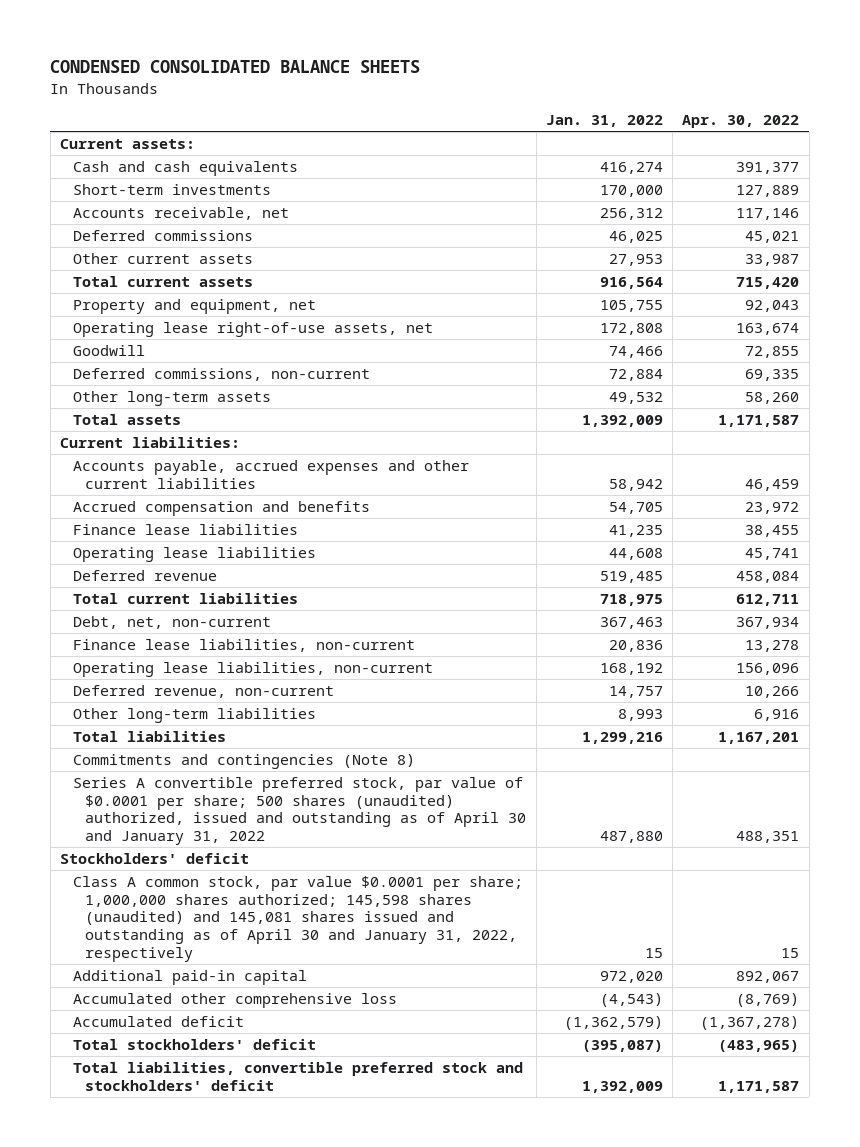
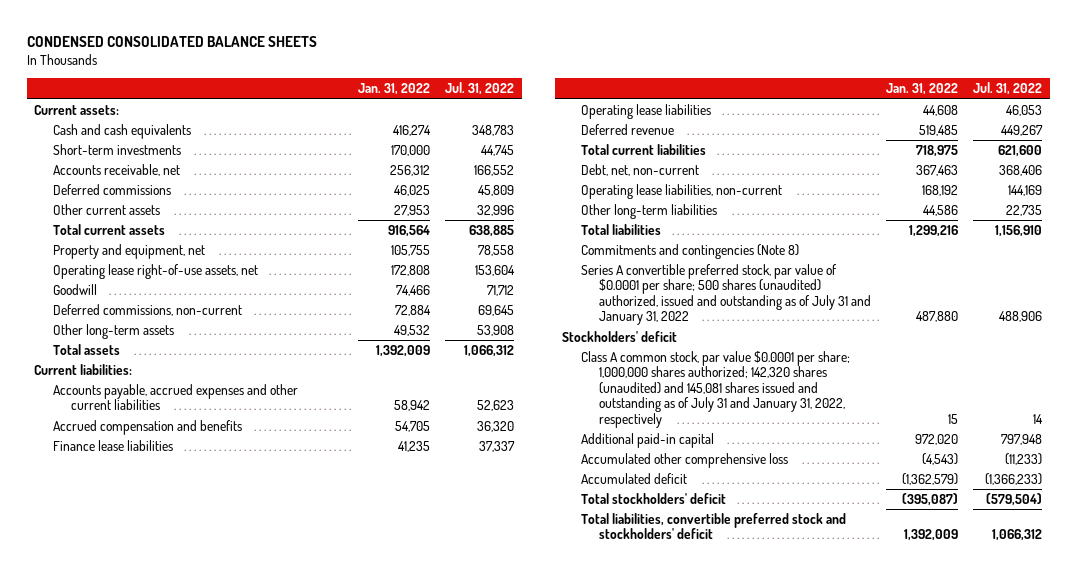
[682,115,800,129] Apr. 30, 2022 -> none
none -> [445,82,515,96] Jul. 31, 2022
[72,638,415,652] Finance lease liabilities, non-current -> none
[72,684,334,698] Deferred revenue, non-current -> none
[617,708,663,721] 8,993 -> [923,204,959,216] 44,586
[72,776,527,846] Series A convertible preferred stock, par value of $0.0001 per share; 500 shares (unaudited) authorized, issued and outstanding as of April 30 and January 31, 2022 -> [580,263,872,326] Series A convertible preferred stock, par value of $0.0001 per share; 500 shares (unaudited) authorized, issued and outstanding as of July 31 and January 31, 2022
[72,875,523,963] Class A common stock, par value $0.0001 per share; 1,000,000 shares authorized; 145,598 shares (unaudited) and 145,081 shares issued and outstanding as of April 30 and January 31, 2022, respectively -> [580,350,850,428] Class A common stock, par value $0.0001 per share; 1,000,000 shares authorized; 142,320 shares (unaudited) and 145,081 shares issued and outstanding as of July 31 and January 31, 2022, respectively

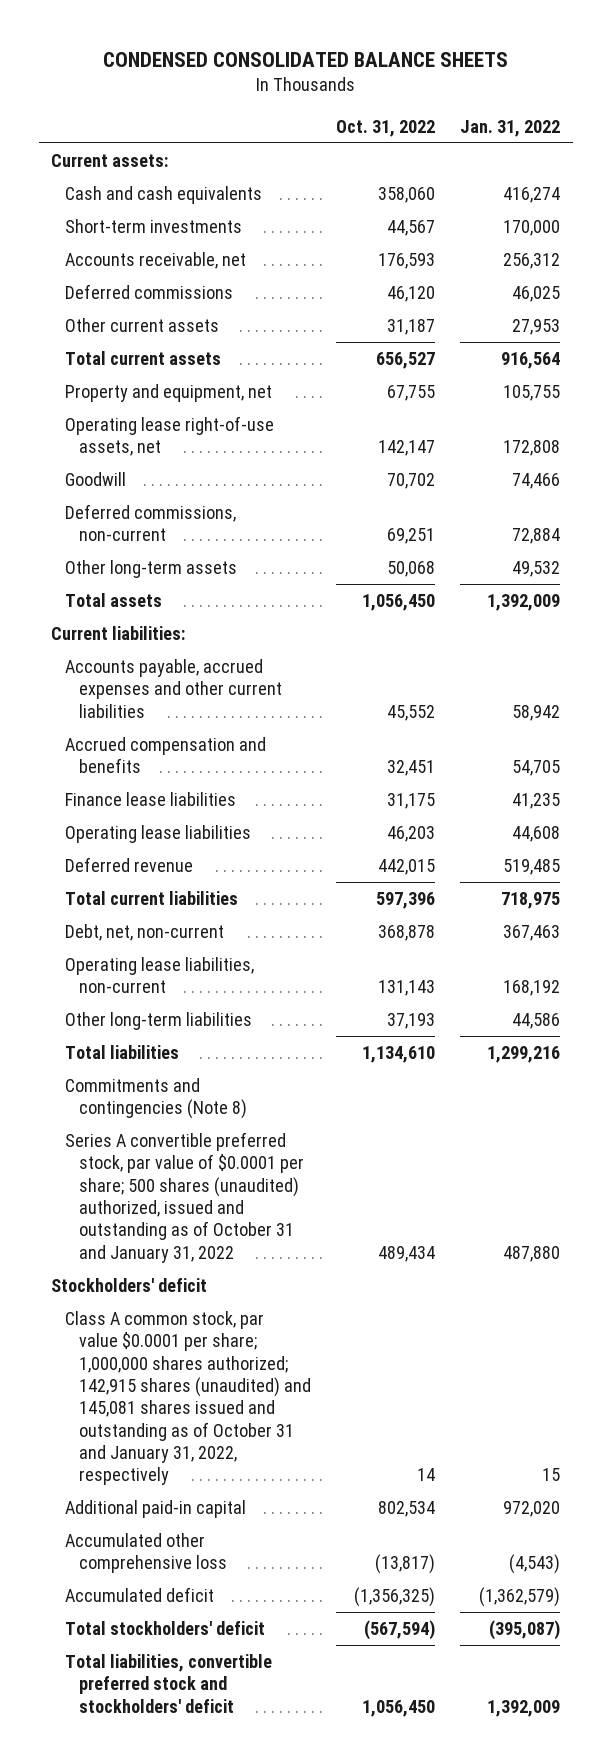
[445,82,515,96] Jul. 31, 2022 -> none
none -> [335,119,435,137] Oct. 31, 2022
[580,263,872,326] Series A convertible preferred stock, par value of $0.0001 per share; 500 shares (unaudited) authorized, issued and outstanding as of July 31 and January 31, 2022 -> [64,1131,304,1263] Series A convertible preferred stock, par value of $0.0001 per share; 500 shares (unaudited) authorized, issued and outstanding as of October 31 and January 31, 2022
[580,350,850,428] Class A common stock, par value $0.0001 per share; 1,000,000 shares authorized; 142,320 shares (unaudited) and 145,081 shares issued and outstanding as of July 31 and January 31, 2022, respectively -> [64,1310,311,1486] Class A common stock, par value $0.0001 per share; 1,000,000 shares authorized; 142,915 shares (unaudited) and 145,081 shares issued and outstanding as of October 31 and January 31, 2022, respectively

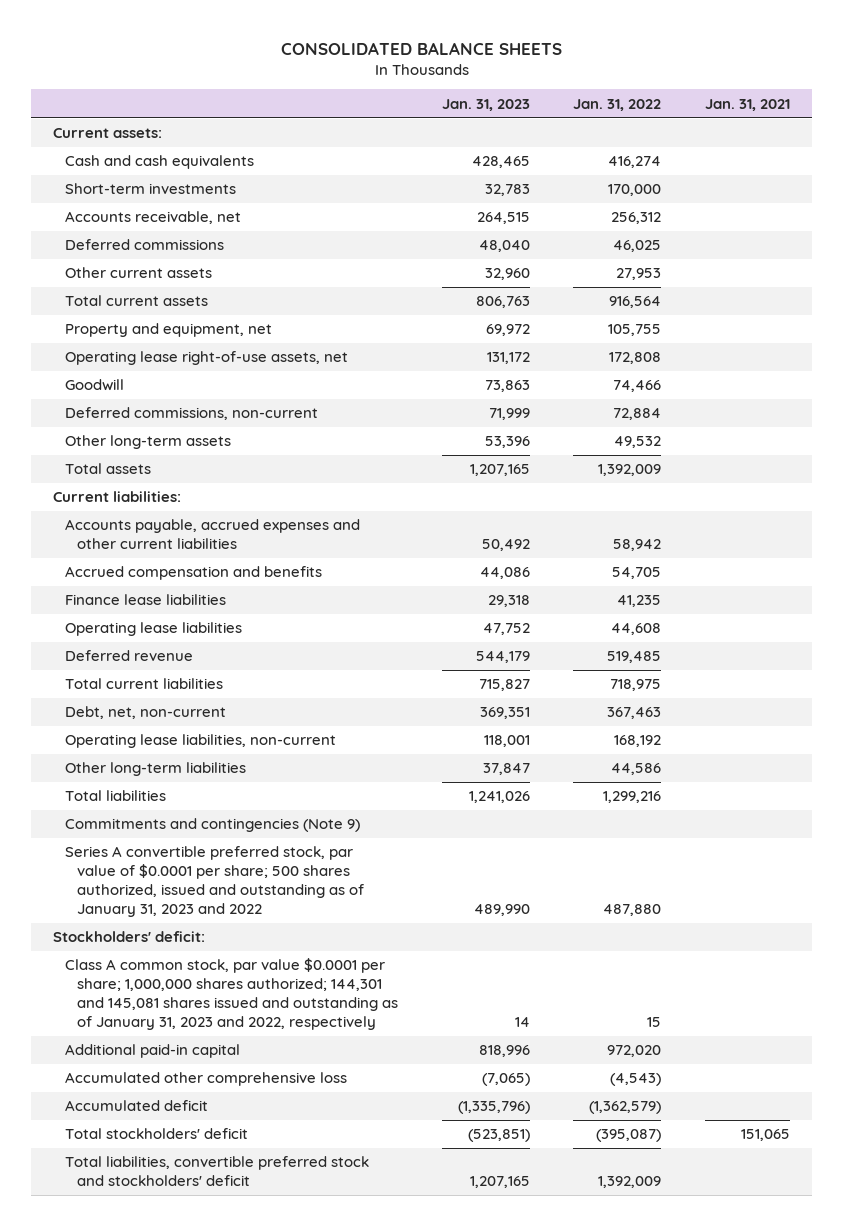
[102,51,508,67] CONDENSED CONSOLIDATED BALANCE SHEETS -> [280,41,562,55] CONSOLIDATED BALANCE SHEETS
[335,119,435,137] Oct. 31, 2022 -> none
none -> [441,98,530,111] Jan. 31, 2023
none -> [704,98,790,111] Jan. 31, 2021
[64,1077,247,1120] Commitments and contingencies (Note 8) -> [65,818,361,833] Commitments and contingencies (Note 9)
[64,1131,304,1263] Series A convertible preferred stock, par value of $0.0001 per share; 500 shares (unaudited) authorized, issued and outstanding as of October 31 and January 31, 2022 -> [65,846,365,918] Series A convertible preferred stock, par value of $0.0001 per share; 500 shares authorized, issued and outstanding as of January 31, 2023 and 2022
[51,1277,208,1292] Stockholders' deficit -> [53,931,206,943] Stockholders' deficit:
[64,1310,311,1486] Class A common stock, par value $0.0001 per share; 1,000,000 shares authorized; 142,915 shares (unaudited) and 145,081 shares issued and outstanding as of October 31 and January 31, 2022, respectively -> [65,958,399,1031] Class A common stock, par value $0.0001 per share; 1,000,000 shares authorized; 144,301 and 145,081 shares issued and outstanding as of January 31, 2023 and 2022, respectively

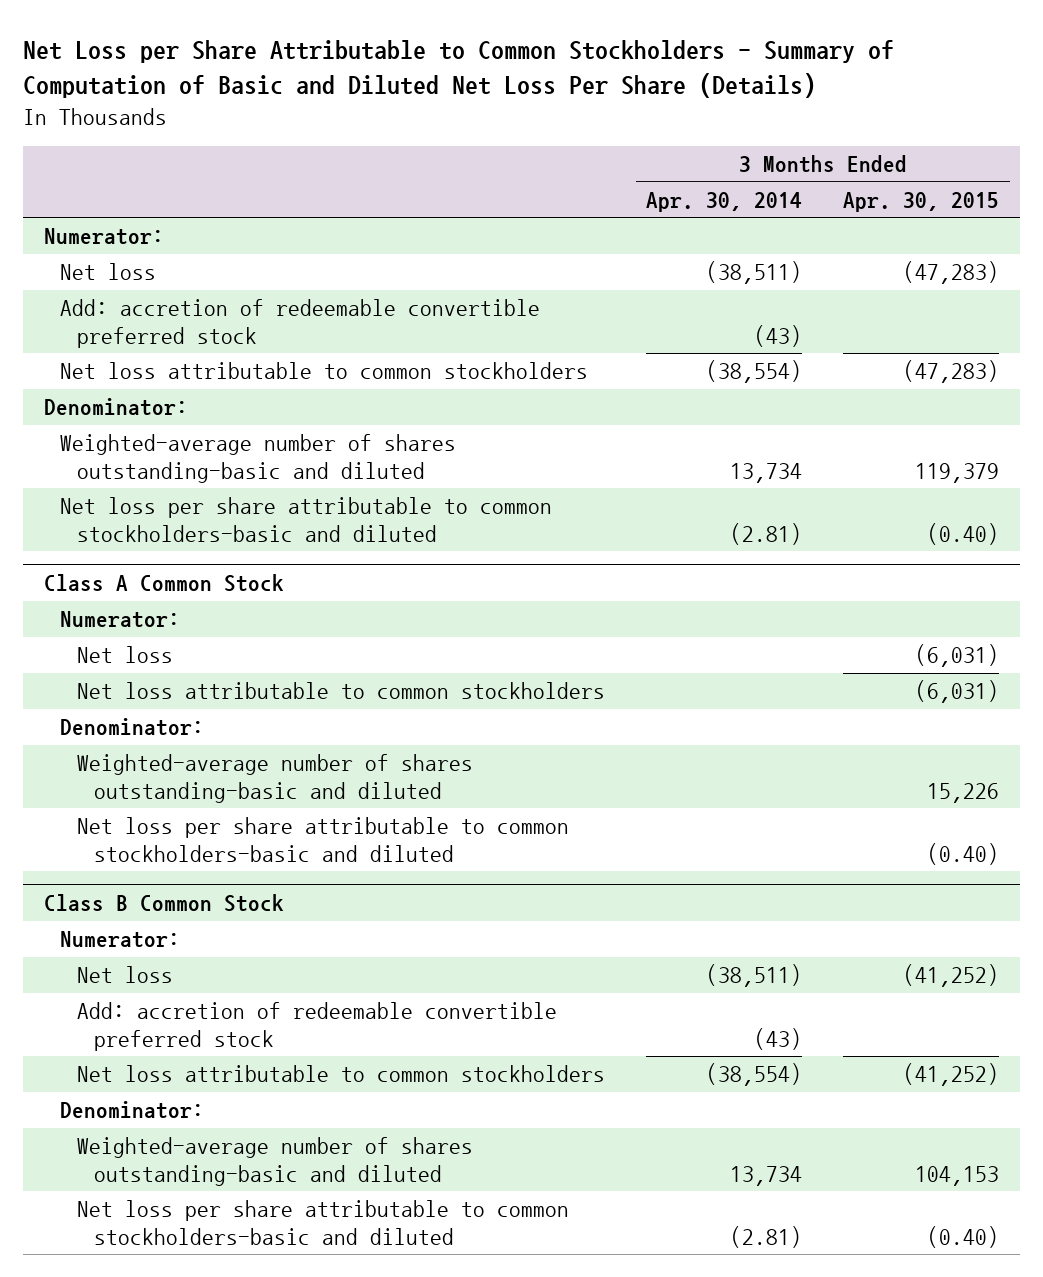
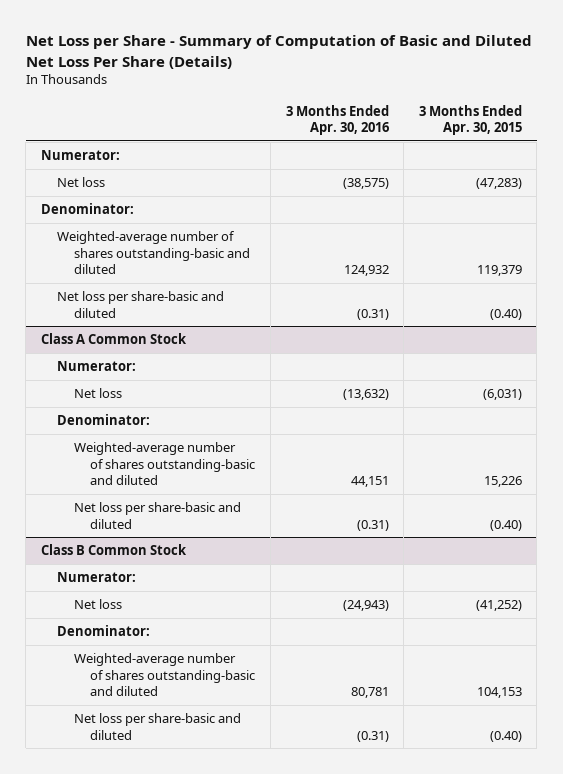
[22,40,894,99] Net Loss per Share Attributable to Common Stockholders - Summary of Computation of Basic and Diluted Net Loss Per Share (Details) -> [25,35,532,69] Net Loss per Share - Summary of Computation of Basic and Diluted Net Loss Per Share (Details)
[646,191,803,212] Apr. 30, 2014 -> none
none -> [285,104,389,136] 3 Months Ended Apr. 30, 2016
[60,299,541,348] Add: accretion of redeemable convertible preferred stock -> none
[60,362,589,380] Net loss attributable to common stockholders -> none
[60,497,553,542] Net loss per share attributable to common stockholders-basic and diluted -> [57,291,225,318] Net loss per share-basic and diluted
[76,682,605,700] Net loss attributable to common stockholders -> none
[76,817,569,862] Net loss per share attributable to common stockholders-basic and diluted -> [73,502,241,529] Net loss per share-basic and diluted
[76,1002,557,1051] Add: accretion of redeemable convertible preferred stock -> none
[76,1065,605,1083] Net loss attributable to common stockholders -> none
[76,1200,569,1245] Net loss per share attributable to common stockholders-basic and diluted -> [73,713,241,740] Net loss per share-basic and diluted

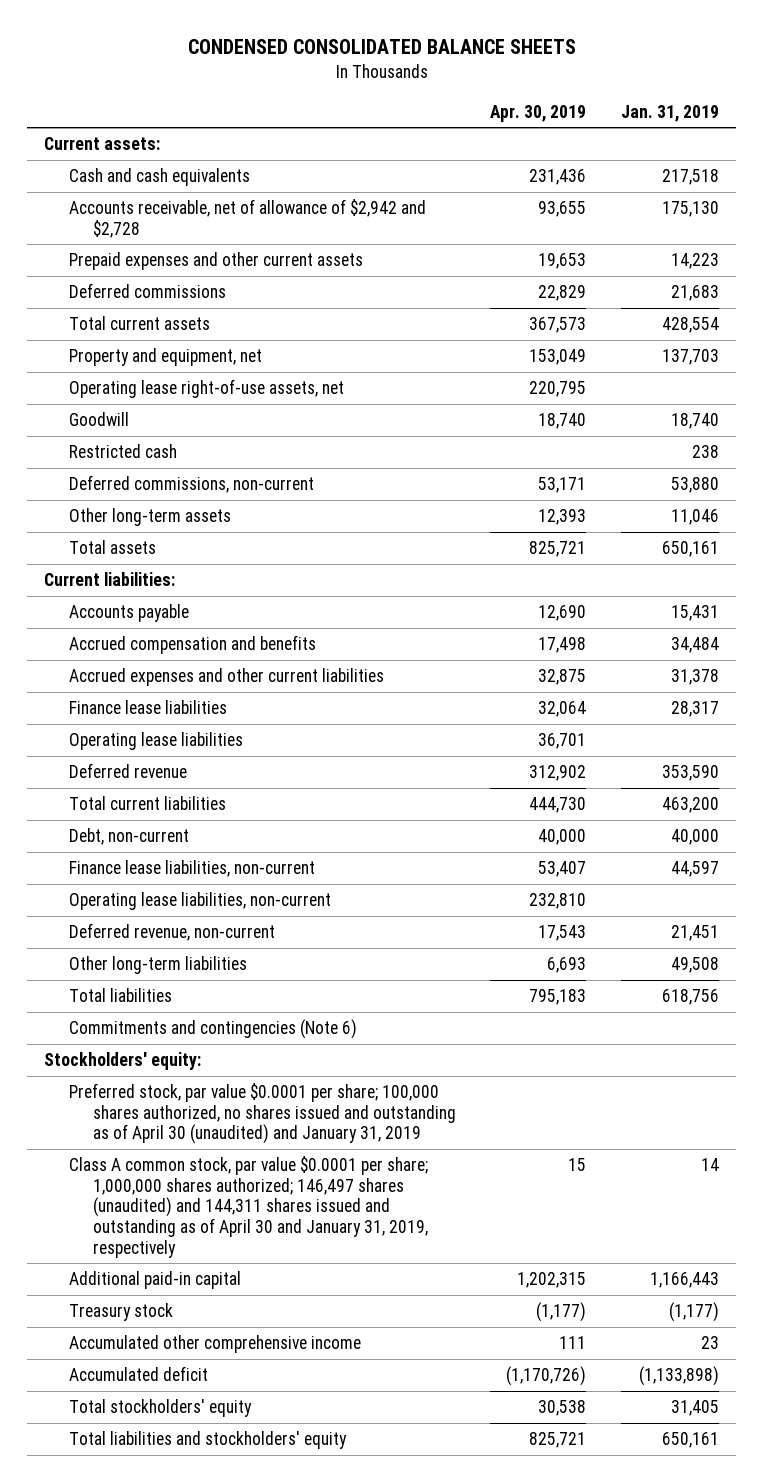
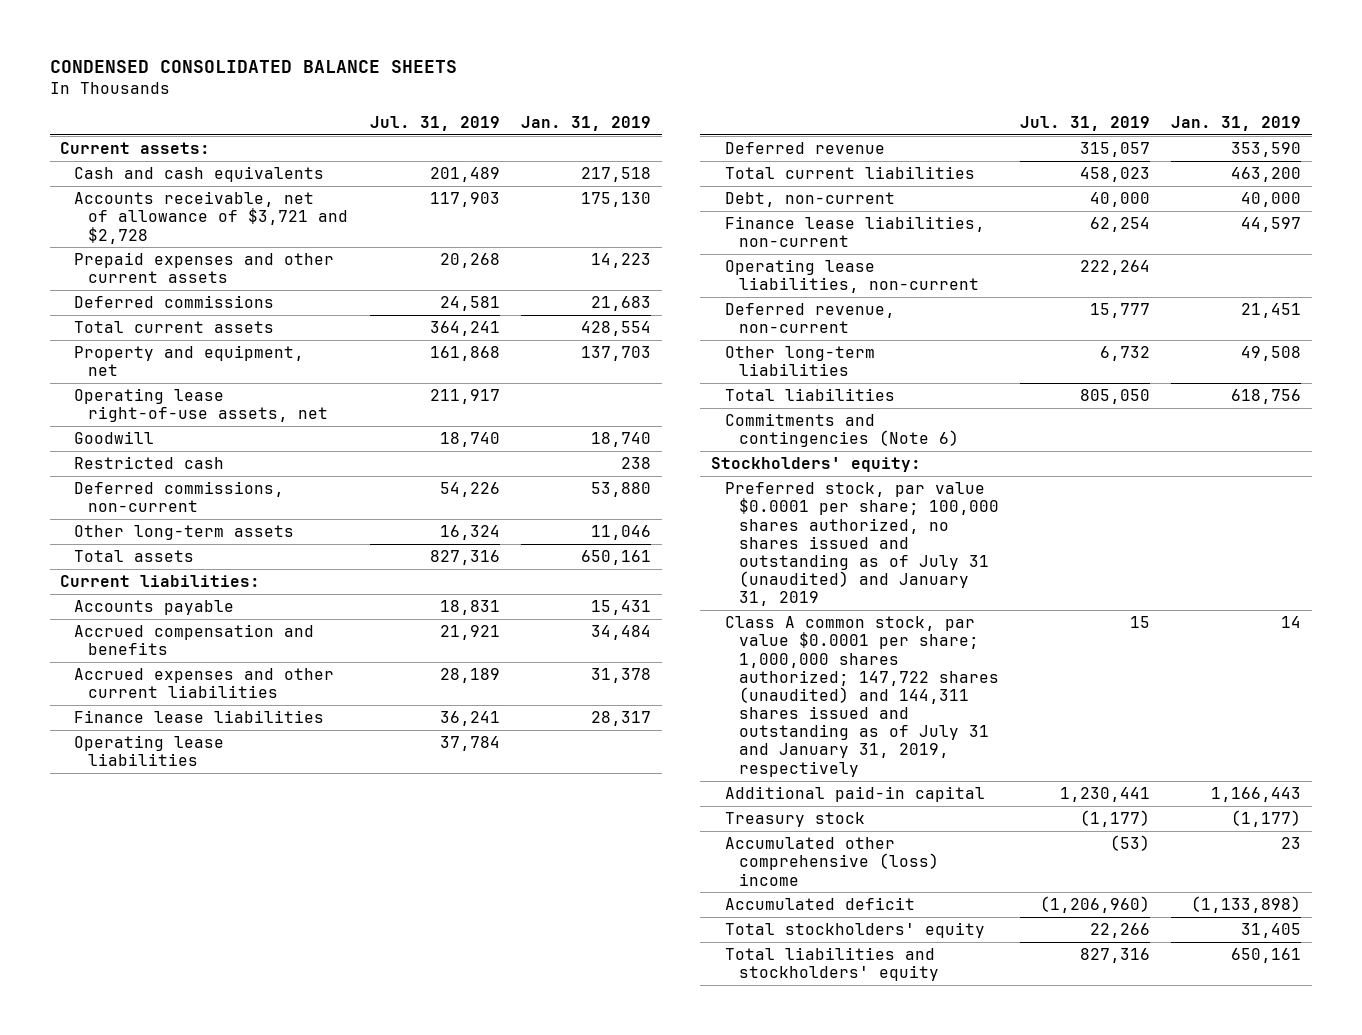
[490,104,587,122] Apr. 30, 2019 -> none
none -> [369,115,500,131] Jul. 31, 2019
[68,199,426,238] Accounts receivable, net of allowance of $2,942 and $2,728 -> [74,191,349,244] Accounts receivable, net of allowance of $3,721 and $2,728
[68,1083,457,1145] Preferred stock, par value $0.0001 per share; 100,000 shares authorized, no shares issued and outstanding as of April 30 (unaudited) and January 31, 2019 -> [724,482,999,607] Preferred stock, par value $0.0001 per share; 100,000 shares authorized, no shares issued and outstanding as of July 31 (unaudited) and January 31, 2019
[68,1156,429,1258] Class A common stock, par value $0.0001 per share; 1,000,000 shares authorized; 146,497 shares (unaudited) and 144,311 shares issued and outstanding as of April 30 and January 31, 2019, respectively -> [724,616,999,777] Class A common stock, par value $0.0001 per share; 1,000,000 shares authorized; 147,722 shares (unaudited) and 144,311 shares issued and outstanding as of July 31 and January 31, 2019, respectively
[68,1335,361,1354] Accumulated other comprehensive income -> [724,837,939,886] Accumulated other comprehensive (loss) income

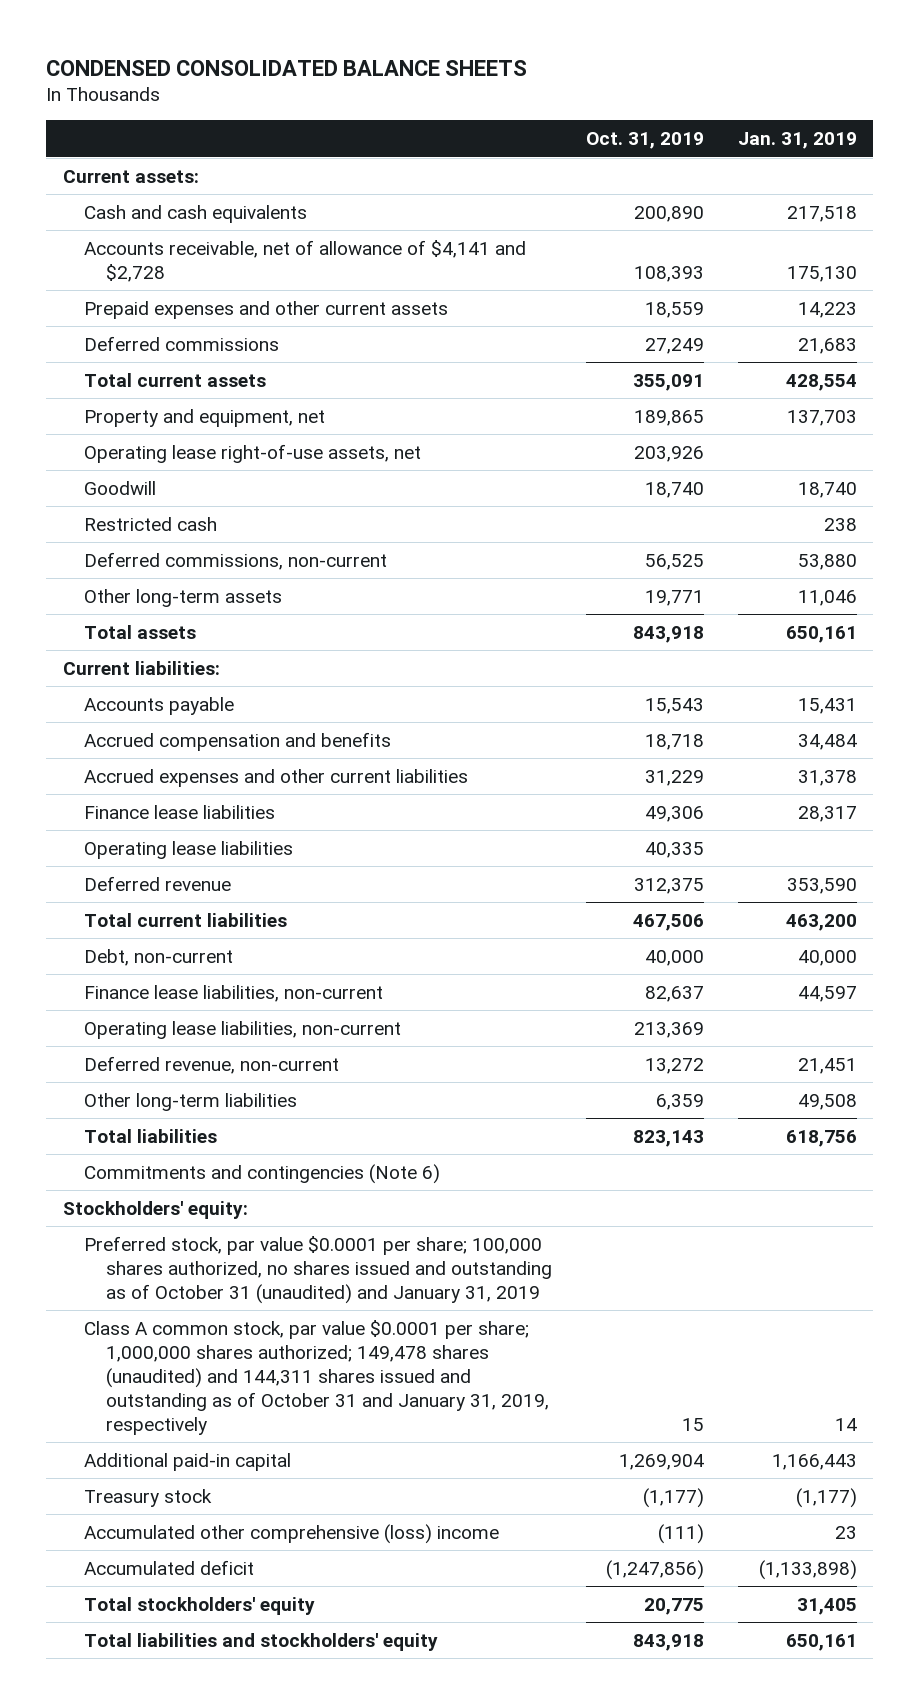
[369,115,500,131] Jul. 31, 2019 -> none
none -> [585,132,704,150] Oct. 31, 2019
[74,191,349,244] Accounts receivable, net of allowance of $3,721 and $2,728 -> [84,239,527,282] Accounts receivable, net of allowance of $4,141 and $2,728
[724,482,999,607] Preferred stock, par value $0.0001 per share; 100,000 shares authorized, no shares issued and outstanding as of July 31 (unaudited) and January 31, 2019 -> [84,1235,552,1304] Preferred stock, par value $0.0001 per share; 100,000 shares authorized, no shares issued and outstanding as of October 31 (unaudited) and January 31, 2019
[724,616,999,777] Class A common stock, par value $0.0001 per share; 1,000,000 shares authorized; 147,722 shares (unaudited) and 144,311 shares issued and outstanding as of July 31 and January 31, 2019, respectively -> [84,1319,549,1436] Class A common stock, par value $0.0001 per share; 1,000,000 shares authorized; 149,478 shares (unaudited) and 144,311 shares issued and outstanding as of October 31 and January 31, 2019, respectively

